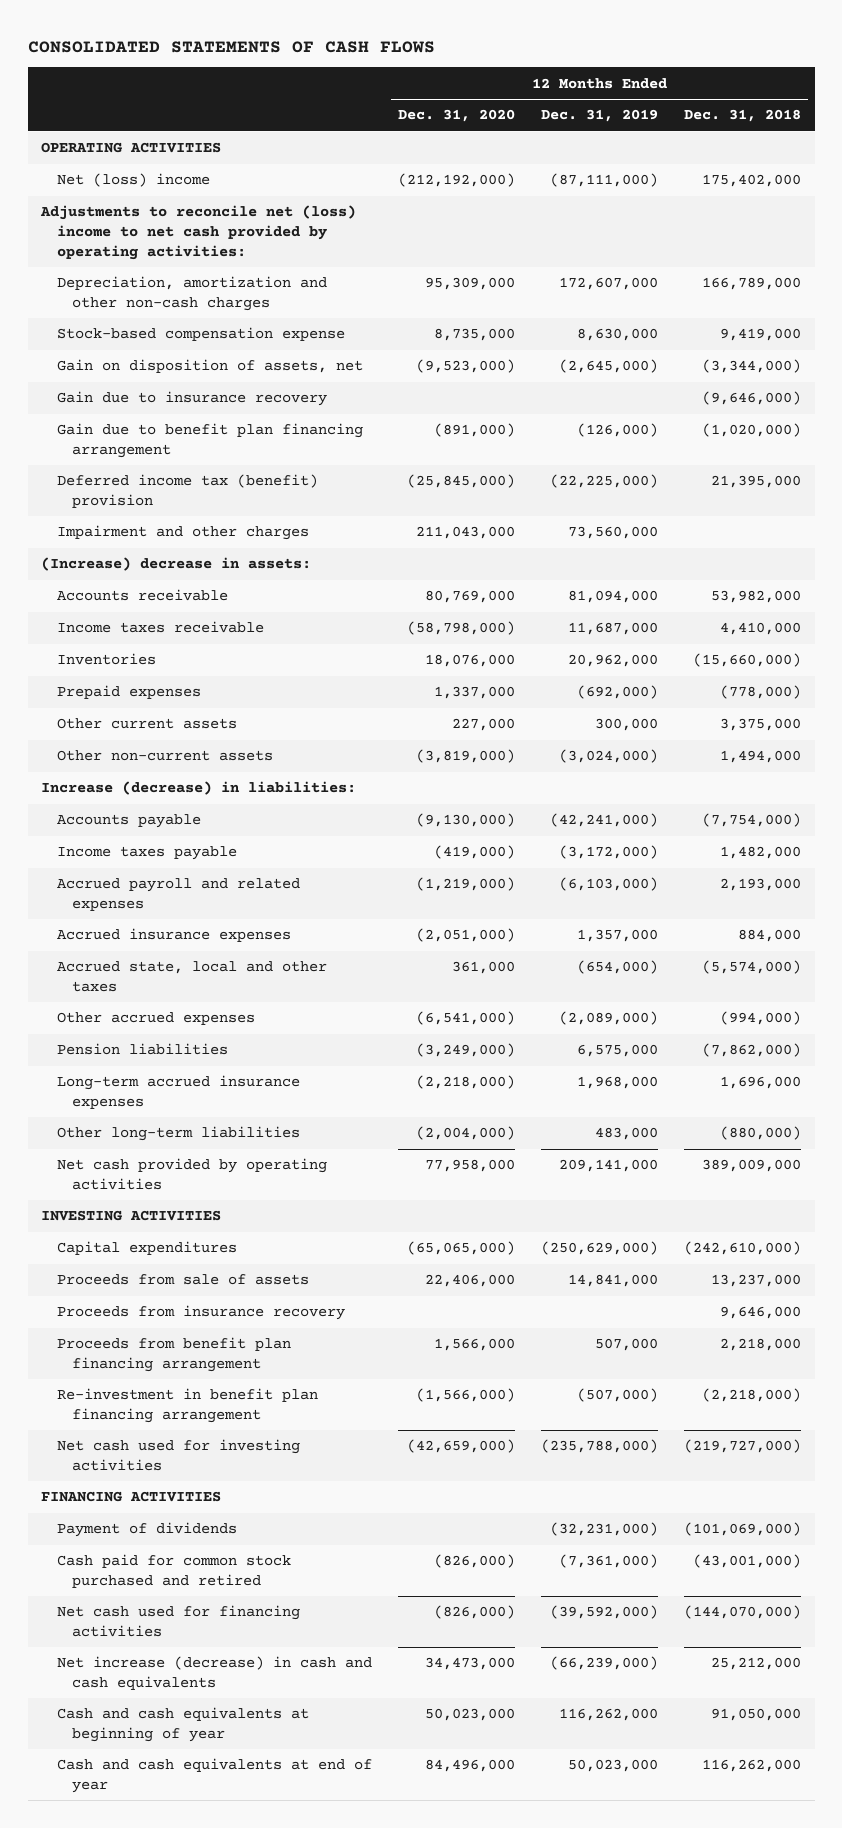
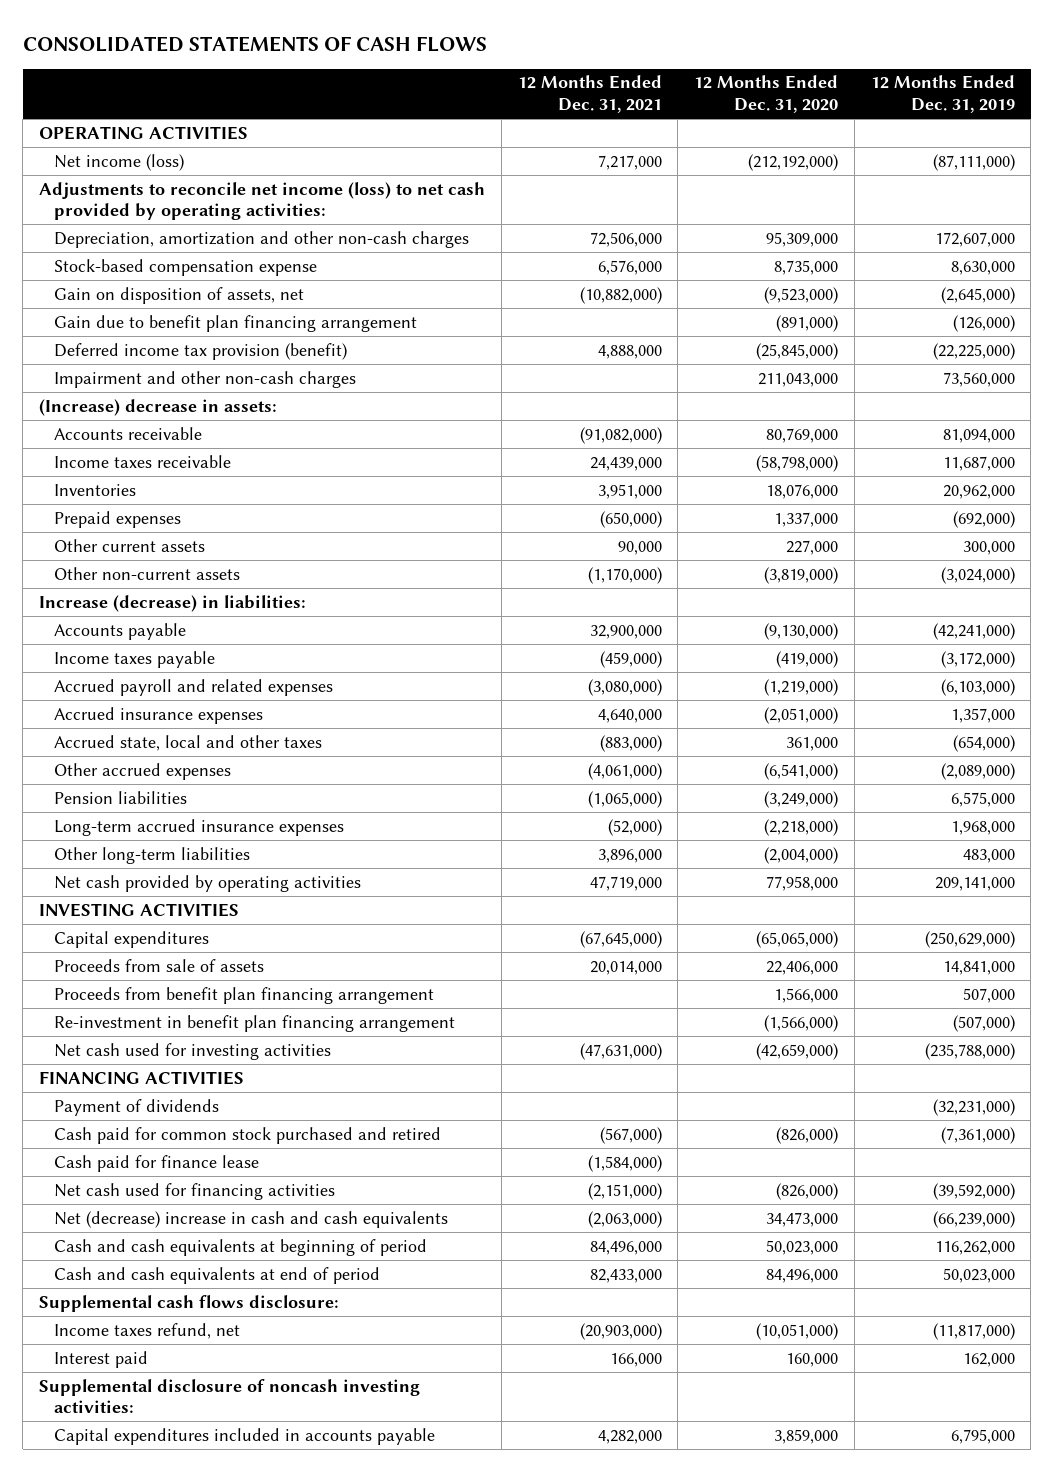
[684,109,802,123] Dec. 31, 2018 -> none
none -> [517,75,662,113] 12 Months Ended Dec. 31, 2021
[56,173,210,188] Net (loss) income -> [53,153,184,171] Net income (loss)
[39,205,356,260] Adjustments to reconcile net (loss) income to net cash provided by operating activities: -> [39,181,486,221] Adjustments to reconcile net income (loss) to net cash provided by operating activities:
[56,391,327,407] Gain due to insurance recovery -> none
[56,474,318,508] Deferred income tax (benefit) provision -> [53,342,347,360] Deferred income tax provision (benefit)
[56,525,309,541] Impairment and other charges -> [53,370,356,388] Impairment and other non-cash charges
[56,1305,345,1321] Proceeds from insurance recovery -> none
none -> [53,1154,259,1172] Cash paid for finance lease
[56,1656,372,1690] Net increase (decrease) in cash and cash equivalents -> [53,1210,448,1228] Net (decrease) increase in cash and cash equivalents
[56,1707,309,1742] Cash and cash equivalents at beginning of year -> [53,1238,427,1256] Cash and cash equivalents at beginning of period
[56,1758,372,1793] Cash and cash equivalents at end of year -> [53,1266,380,1284] Cash and cash equivalents at end of period
none -> [39,1294,340,1312] Supplemental cash flows disclosure:
none -> [53,1322,240,1339] Income taxes refund, net
none -> [53,1350,148,1368] Interest paid
none -> [39,1378,421,1414] Supplemental disclosure of noncash investing activities:
none -> [53,1427,435,1445] Capital expenditures included in accounts payable

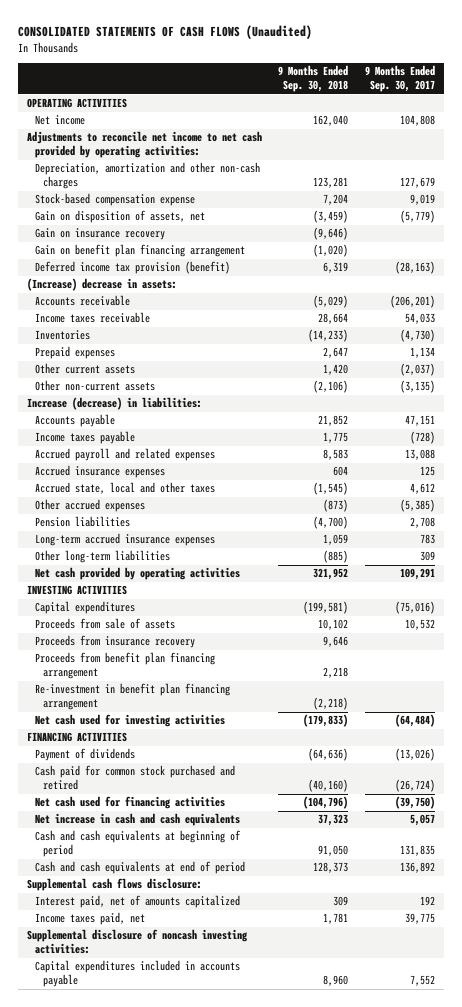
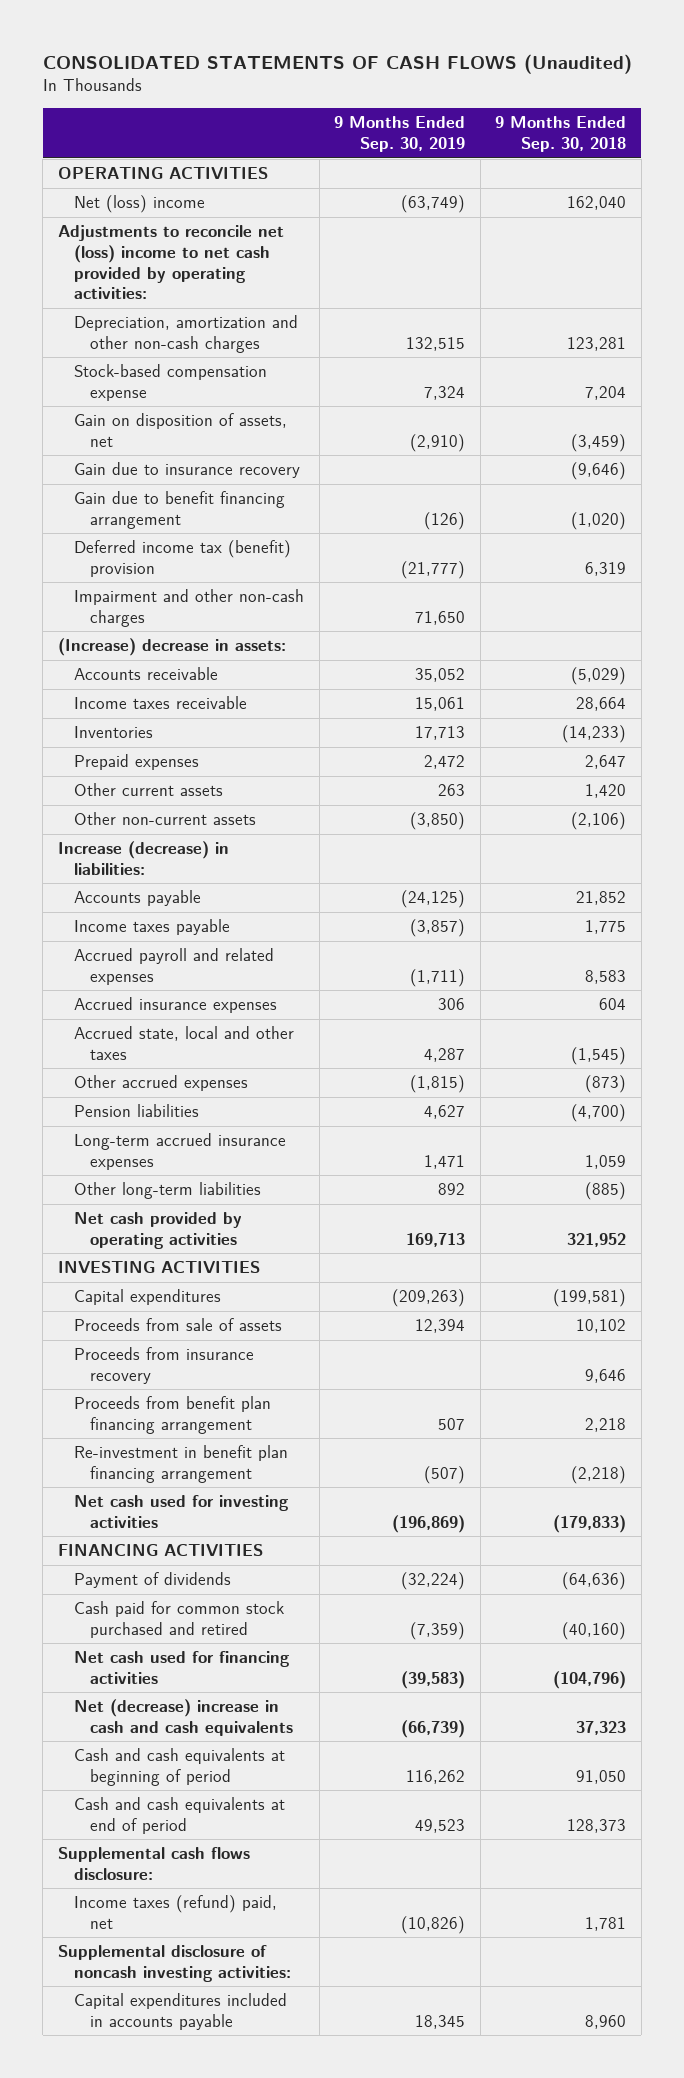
[365,65,436,93] 9 Months Ended Sep. 30, 2017 -> none
none -> [334,116,466,153] 9 Months Ended Sep. 30, 2019
[34,115,85,126] Net income -> [74,195,206,214] Net (loss) income
[26,131,262,159] Adjustments to reconcile net income to net cash provided by operating activities: -> [57,225,284,300] Adjustments to reconcile net (loss) income to net cash provided by operating activities:
[34,228,165,241] Gain on insurance recovery -> [74,462,301,479] Gain due to insurance recovery
[34,244,245,258] Gain on benefit plan financing arrangement -> [74,491,286,529] Gain due to benefit financing arrangement
[34,261,230,275] Deferred income tax provision (benefit) -> [74,540,292,577] Deferred income tax (benefit) provision
none -> [74,589,305,627] Impairment and other non-cash charges
[34,813,240,827] Net increase in cash and cash equivalents -> [74,1699,294,1736] Net (decrease) increase in cash and cash equivalents
[34,895,240,909] Interest paid, net of amounts capitalized -> none
[34,912,145,926] Income taxes paid, net -> [74,1895,278,1929] Income taxes (refund) paid, net

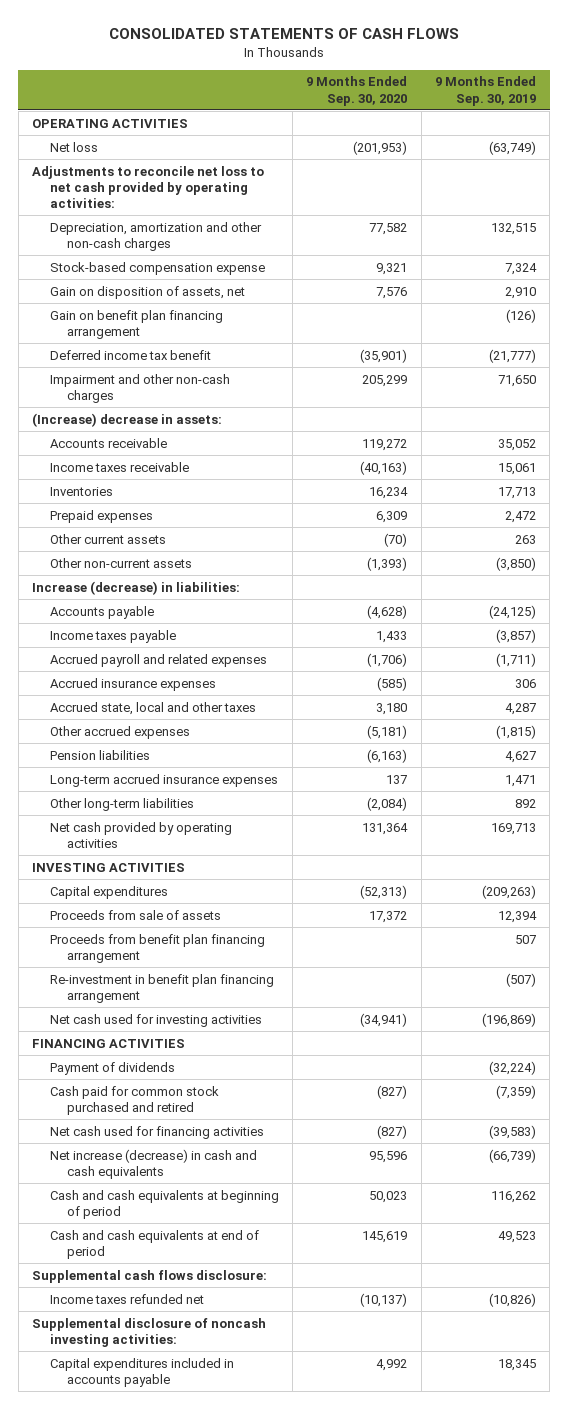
[42,53,632,74] CONSOLIDATED STATEMENTS OF CASH FLOWS (Unaudited) -> [109,27,460,39] CONSOLIDATED STATEMENTS OF CASH FLOWS
[495,116,627,153] 9 Months Ended Sep. 30, 2018 -> none
none -> [306,76,408,106] 9 Months Ended Sep. 30, 2020
[74,195,206,214] Net (loss) income -> [49,141,98,152] Net loss
[57,225,284,300] Adjustments to reconcile net (loss) income to net cash provided by operating activities: -> [32,165,265,209] Adjustments to reconcile net loss to net cash provided by operating activities:
[74,462,301,479] Gain due to insurance recovery -> none
[410,433,466,452] (2,910) -> [504,286,536,299] 2,910
[74,491,286,529] Gain due to benefit financing arrangement -> [49,309,223,339] Gain on benefit plan financing arrangement
[74,540,292,577] Deferred income tax (benefit) provision -> [49,349,211,360] Deferred income tax benefit
[74,1347,255,1384] Proceeds from insurance recovery -> none
[74,1699,294,1736] Net (decrease) increase in cash and cash equivalents -> [49,1148,257,1179] Net increase (decrease) in cash and cash equivalents
[74,1895,278,1929] Income taxes (refund) paid, net -> [49,1293,204,1304] Income taxes refunded net

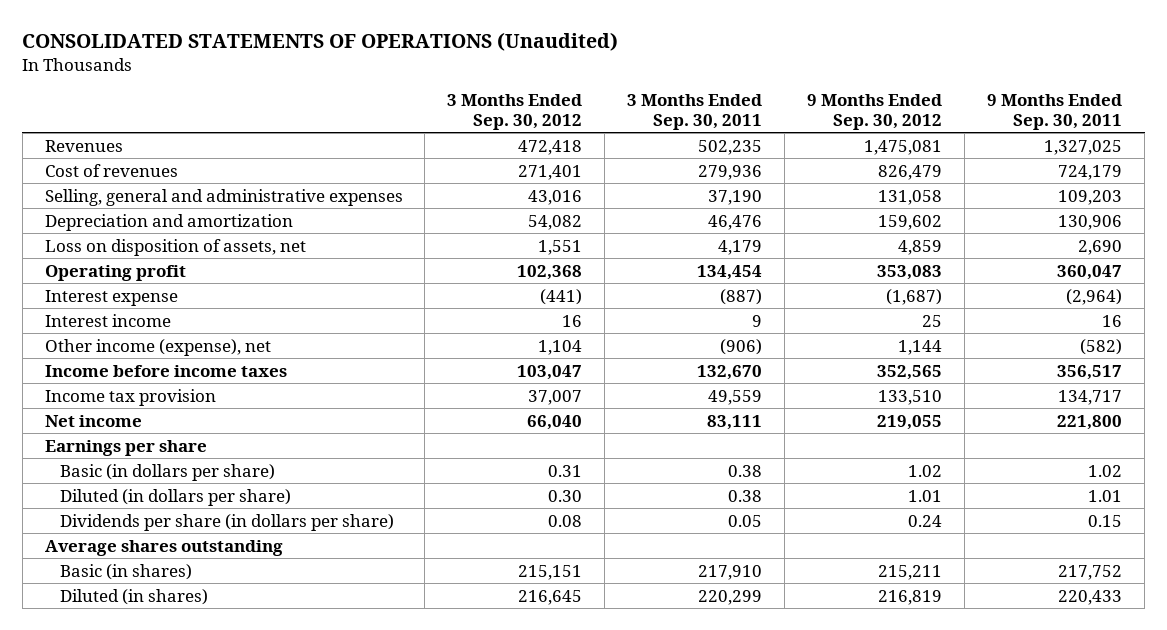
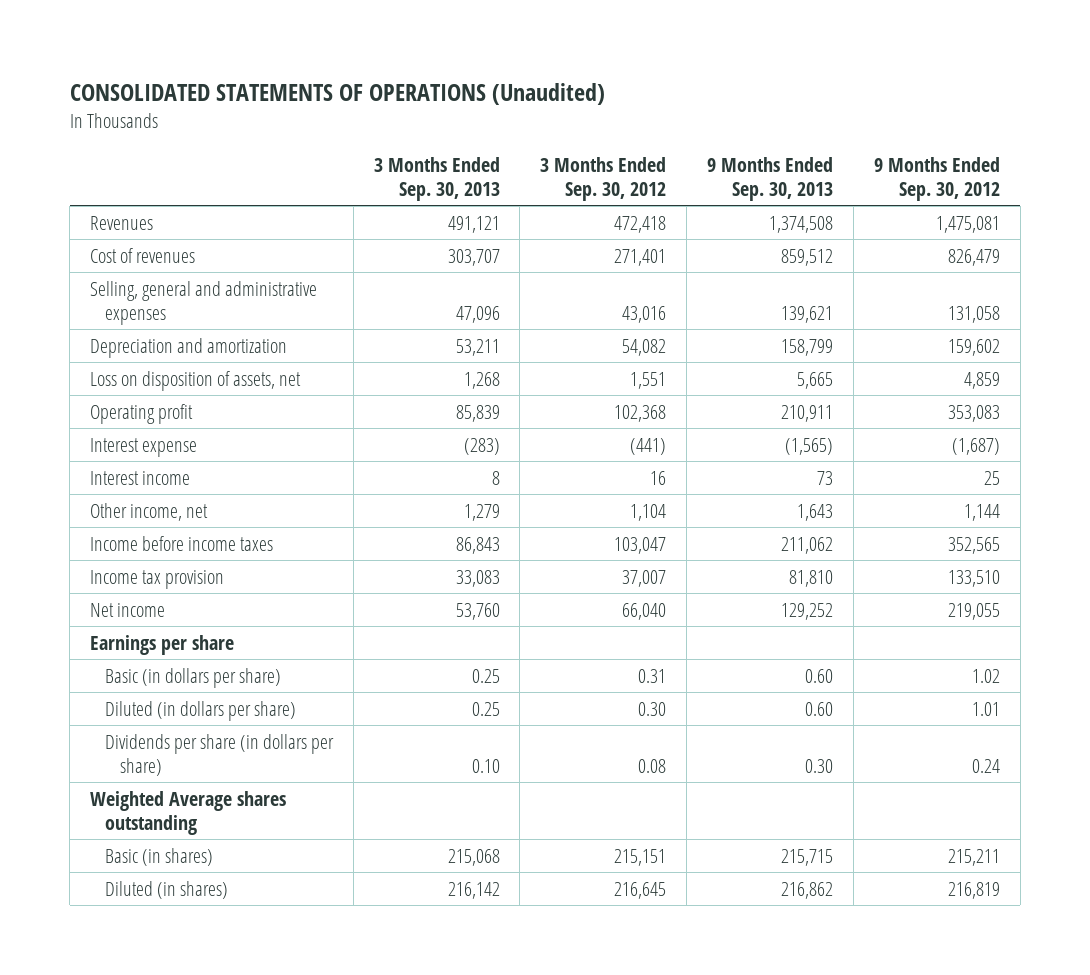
[627,94,763,130] 3 Months Ended Sep. 30, 2011 -> none
[987,94,1123,130] 9 Months Ended Sep. 30, 2011 -> none
none -> [373,157,500,202] 3 Months Ended Sep. 30, 2013
none -> [706,157,833,202] 9 Months Ended Sep. 30, 2013
[44,338,271,356] Other income (expense), net -> [89,502,208,521] Other income, net
[44,539,283,556] Average shares outstanding -> [89,790,286,835] Weighted Average shares outstanding

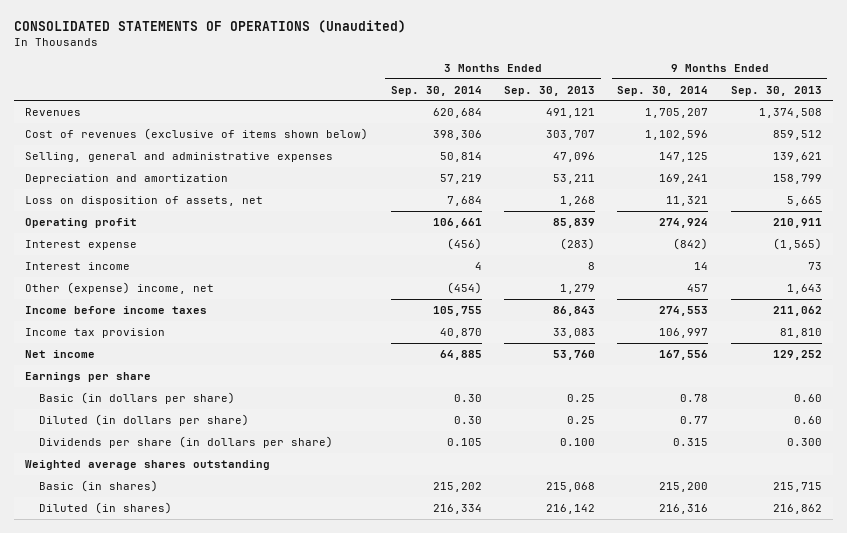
[540,157,667,202] 3 Months Ended Sep. 30, 2012 -> none
[873,157,1000,202] 9 Months Ended Sep. 30, 2012 -> none
none -> [390,85,482,96] Sep. 30, 2014
none -> [617,85,709,96] Sep. 30, 2014
[89,247,195,263] Cost of revenues -> [25,127,369,140] Cost of revenues (exclusive of items shown below)
[89,502,208,521] Other income, net -> [25,281,215,294] Other (expense) income, net
[471,758,500,773] 0.10 -> [560,437,596,446] 0.100
[804,758,833,773] 0.30 -> [786,437,822,446] 0.300
[89,790,286,835] Weighted Average shares outstanding -> [25,459,271,470] Weighted average shares outstanding

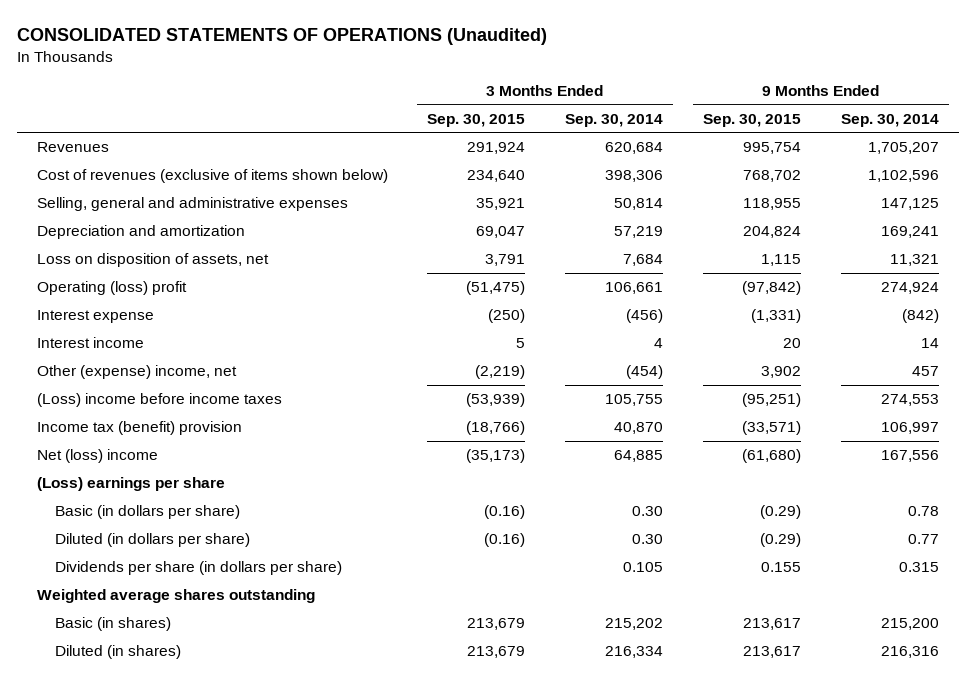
[504,85,596,96] Sep. 30, 2013 -> none
[730,85,822,96] Sep. 30, 2013 -> none
none -> [427,113,526,127] Sep. 30, 2015
none -> [702,113,801,127] Sep. 30, 2015
[25,217,138,228] Operating profit -> [36,281,187,296] Operating (loss) profit
[25,305,208,314] Income before income taxes -> [36,393,282,408] (Loss) income before income taxes
[25,327,166,338] Income tax provision -> [36,421,242,436] Income tax (benefit) provision
[25,349,96,358] Net income -> [36,449,158,464] Net (loss) income
[25,371,152,382] Earnings per share -> [36,477,225,492] (Loss) earnings per share

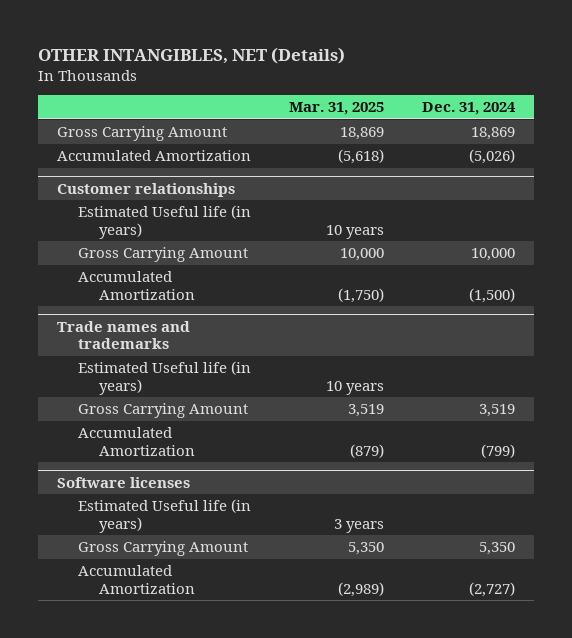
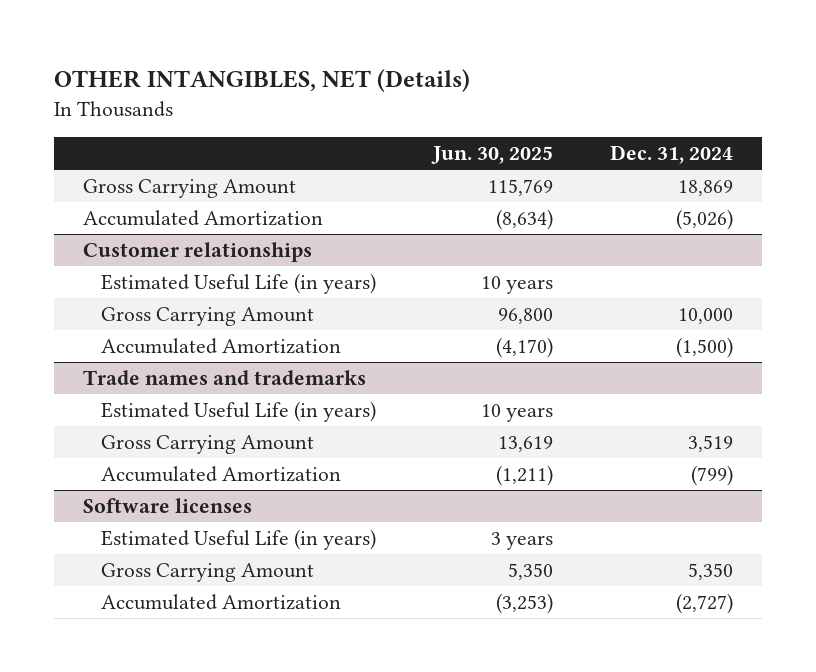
[289,102,385,116] Mar. 31, 2025 -> none
none -> [430,146,553,165] Jun. 30, 2025
[77,205,251,239] Estimated Useful life (in years) -> [100,272,376,294] Estimated Useful Life (in years)
[77,361,251,395] Estimated Useful life (in years) -> [100,400,376,422] Estimated Useful Life (in years)
[77,499,251,533] Estimated Useful life (in years) -> [100,528,376,550] Estimated Useful Life (in years)

